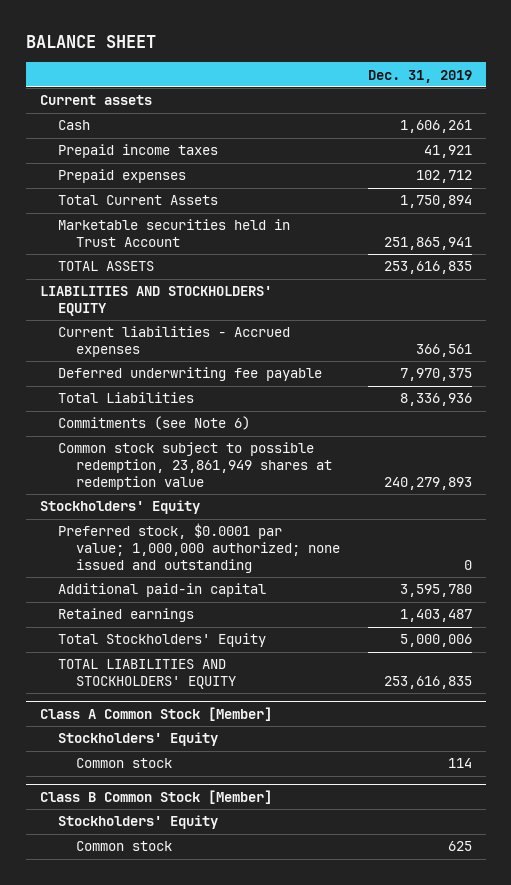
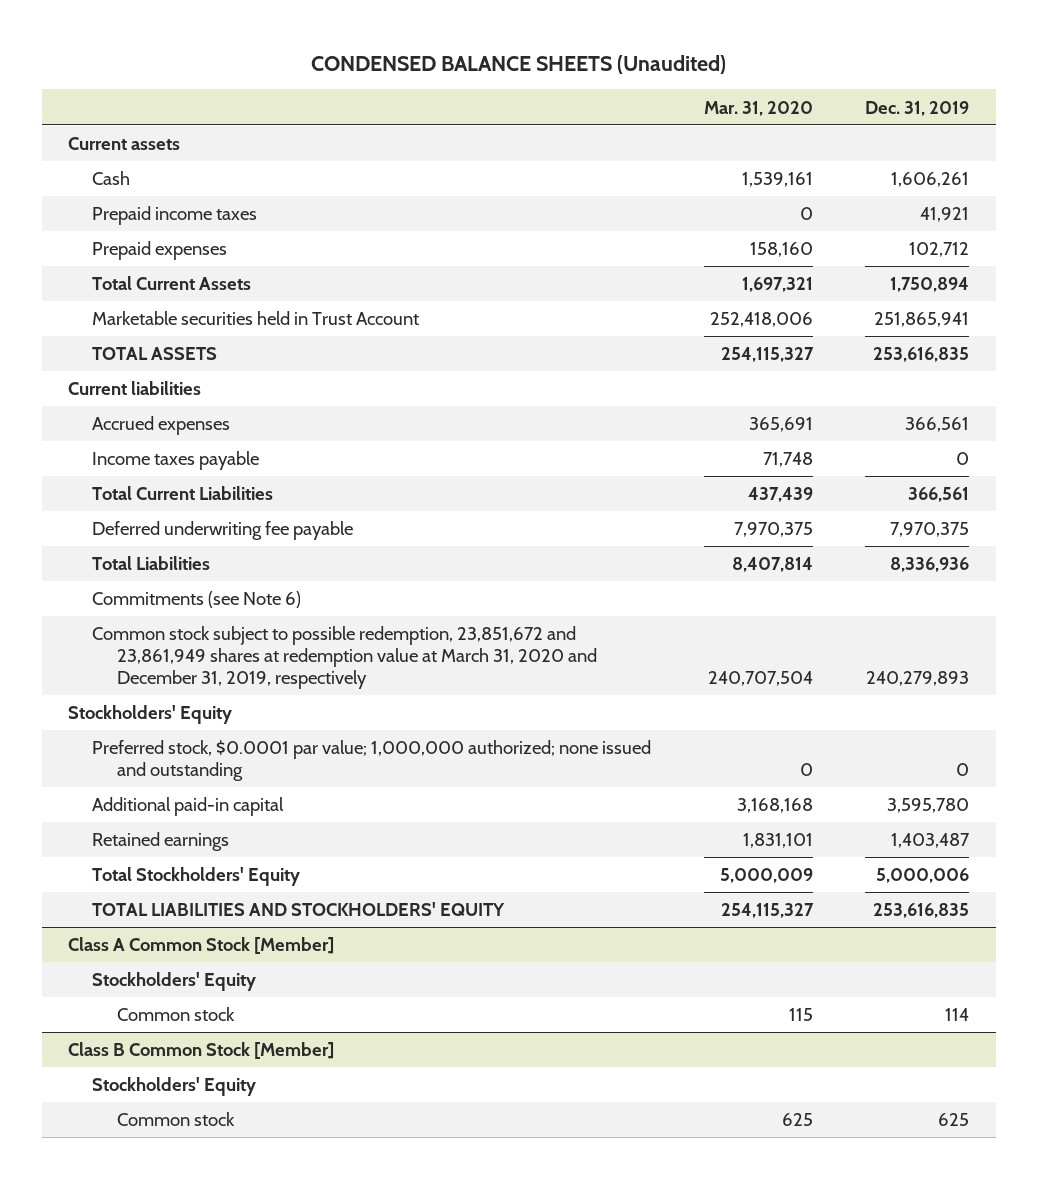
[25,34,156,48] BALANCE SHEET -> [310,54,726,74] CONDENSED BALANCE SHEETS (Unaudited)
none -> [703,100,813,116] Mar. 31, 2020
[39,286,272,317] LIABILITIES AND STOCKHOLDERS' EQUITY -> none
none -> [67,381,201,396] Current liabilities
[57,326,290,358] Current liabilities - Accrued expenses -> [92,416,231,436] Accrued expenses
none -> [92,451,260,471] Income taxes payable
none -> [92,486,274,501] Total Current Liabilities
[57,442,332,490] Common stock subject to possible redemption, 23,861,949 shares at redemption value -> [92,626,597,689] Common stock subject to possible redemption, 23,851,672 and 23,861,949 shares at redemption value at March 31, 2020 and December 31, 2019, respectively

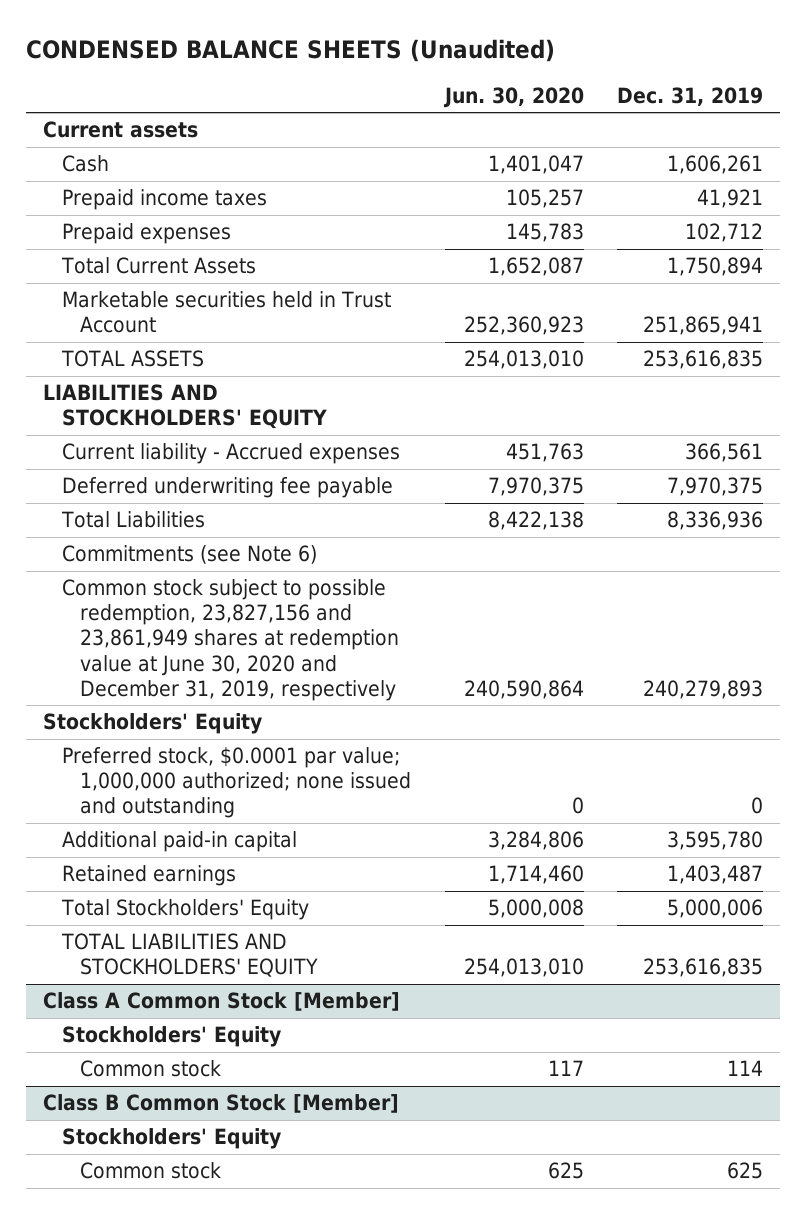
[703,100,813,116] Mar. 31, 2020 -> none
none -> [442,86,584,108] Jun. 30, 2020
[67,381,201,396] Current liabilities -> none
[92,451,260,471] Income taxes payable -> none
[92,486,274,501] Total Current Liabilities -> none
none -> [42,384,327,430] LIABILITIES AND STOCKHOLDERS' EQUITY
[92,416,231,436] Accrued expenses -> [61,443,400,465] Current liability - Accrued expenses
[92,626,597,689] Common stock subject to possible redemption, 23,851,672 and 23,861,949 shares at redemption value at March 31, 2020 and December 31, 2019, respectively -> [61,579,400,701] Common stock subject to possible redemption, 23,827,156 and 23,861,949 shares at redemption value at June 30, 2020 and December 31, 2019, respectively

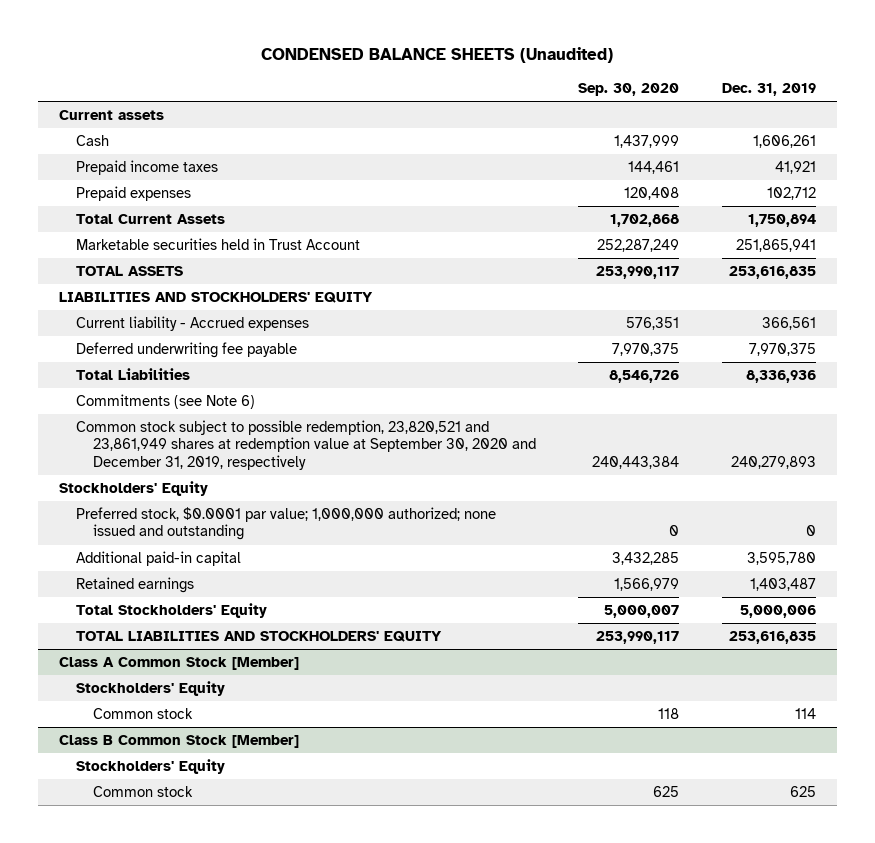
[442,86,584,108] Jun. 30, 2020 -> none
none -> [578,83,680,97] Sep. 30, 2020
[61,579,400,701] Common stock subject to possible redemption, 23,827,156 and 23,861,949 shares at redemption value at June 30, 2020 and December 31, 2019, respectively -> [76,420,537,470] Common stock subject to possible redemption, 23,820,521 and 23,861,949 shares at redemption value at September 30, 2020 and December 31, 2019, respectively

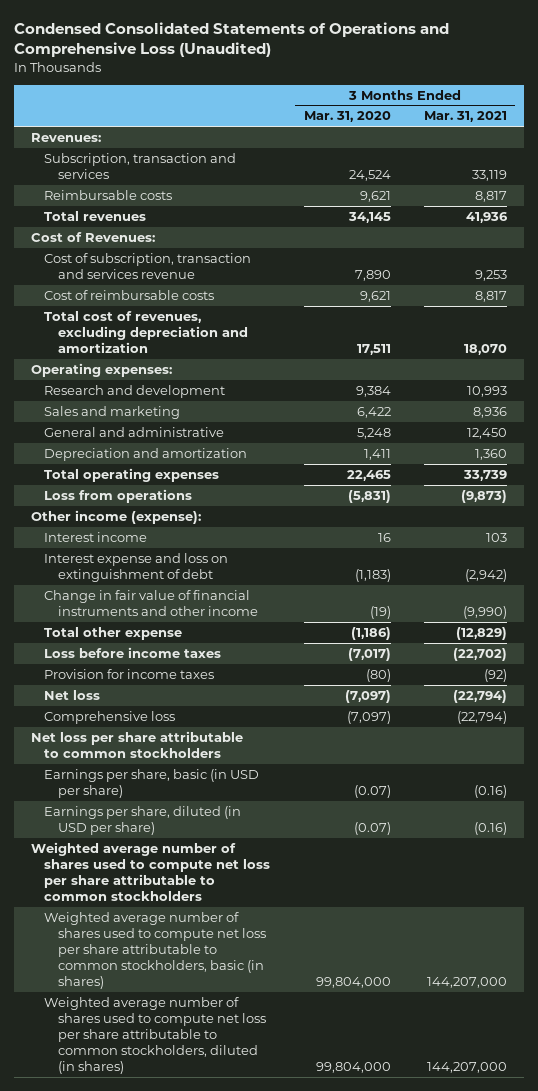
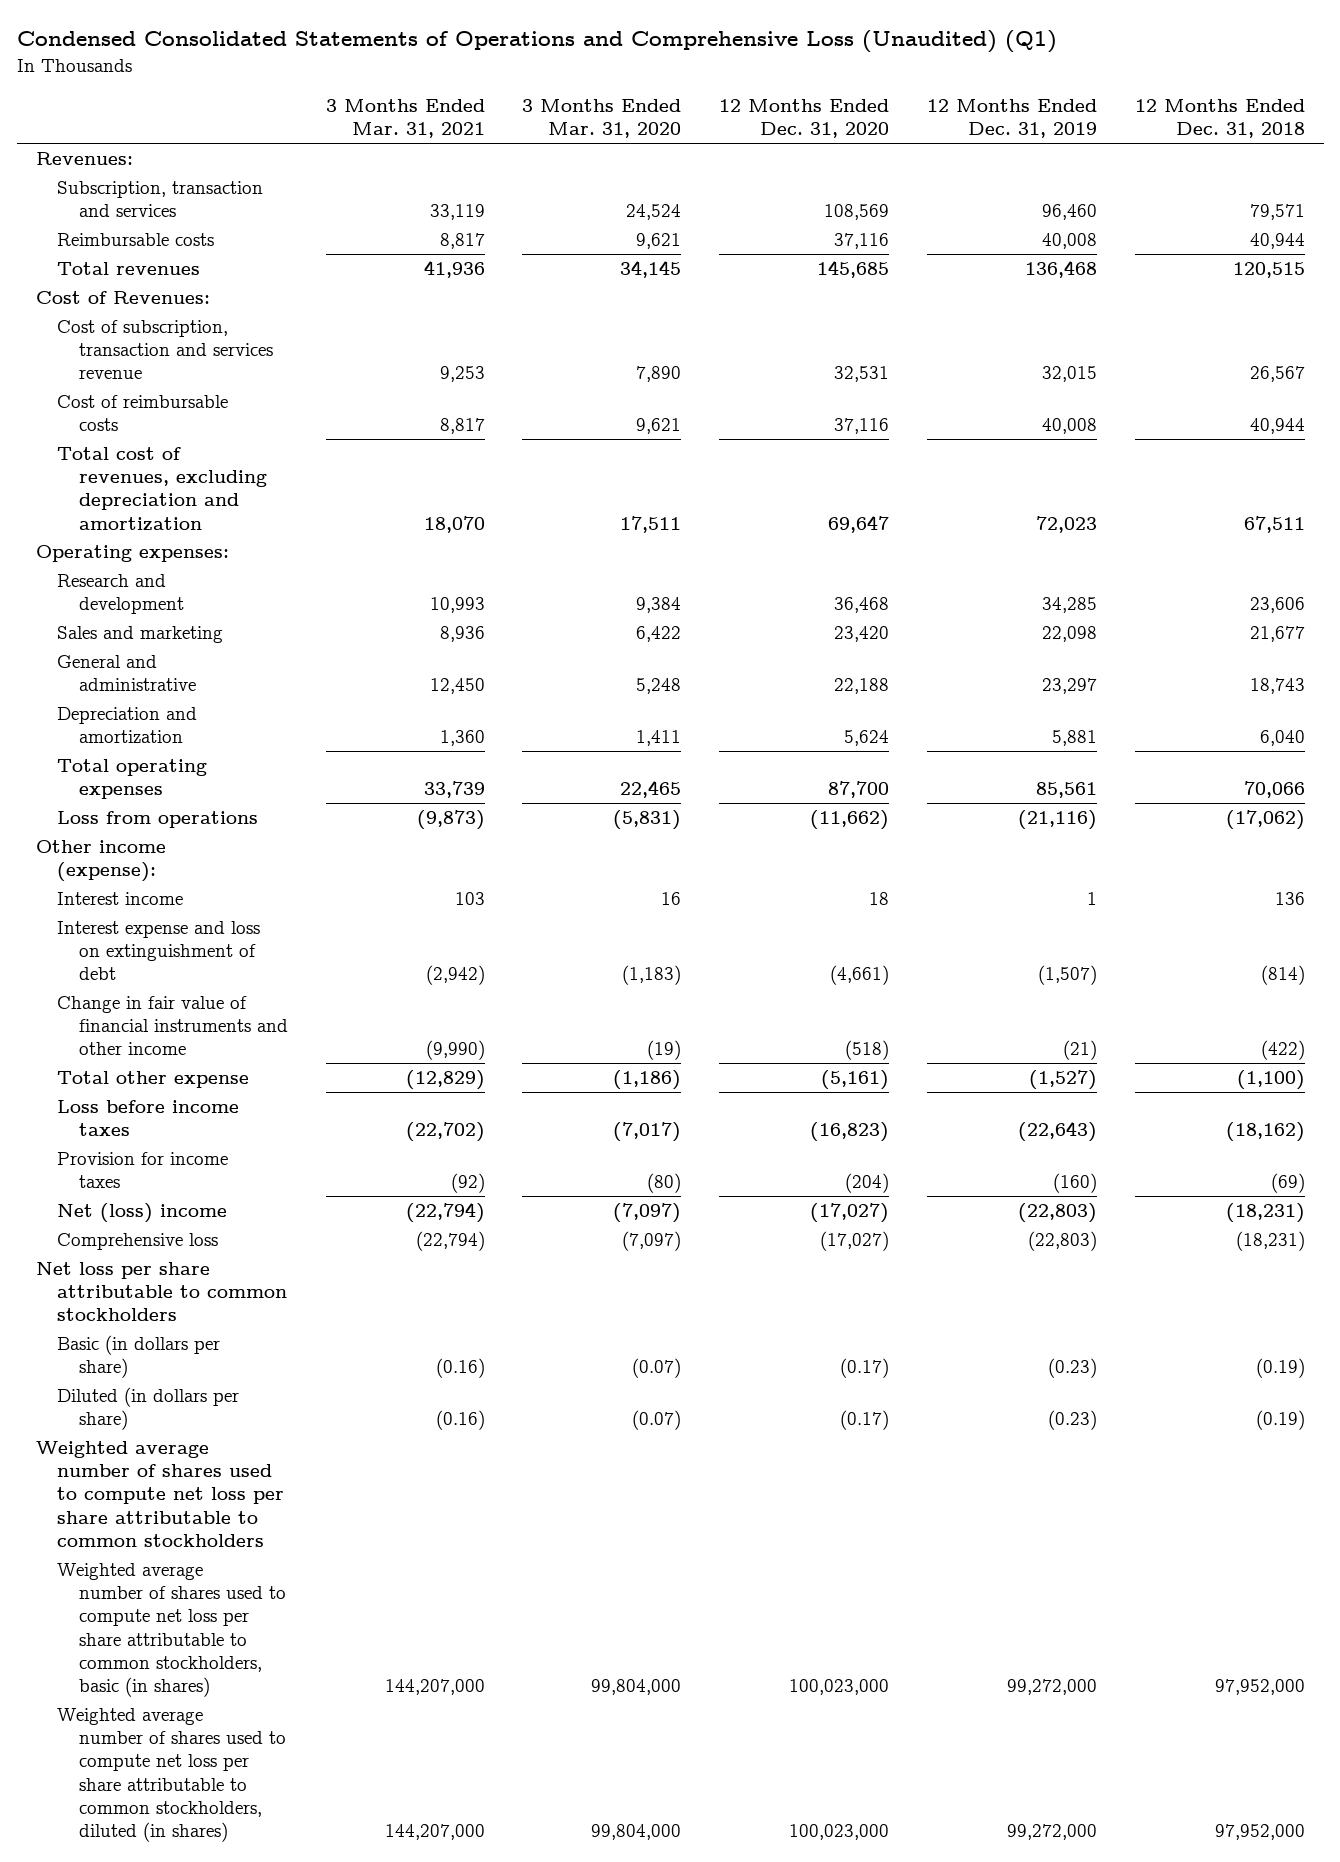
[14,22,450,58] Condensed Consolidated Statements of Operations and Comprehensive Loss (Unaudited) -> [16,30,1057,54] Condensed Consolidated Statements of Operations and Comprehensive Loss (Unaudited) (Q1)
none -> [719,99,890,139] 12 Months Ended Dec. 31, 2020
none -> [927,99,1098,139] 12 Months Ended Dec. 31, 2019
none -> [1134,99,1305,139] 12 Months Ended Dec. 31, 2018
[44,689,101,700] Net loss -> [57,1202,228,1223] Net (loss) income
[44,768,260,798] Earnings per share, basic (in USD per share) -> [57,1334,221,1379] Basic (in dollars per share)
[44,805,242,835] Earnings per share, diluted (in USD per share) -> [57,1386,240,1431] Diluted (in dollars per share)

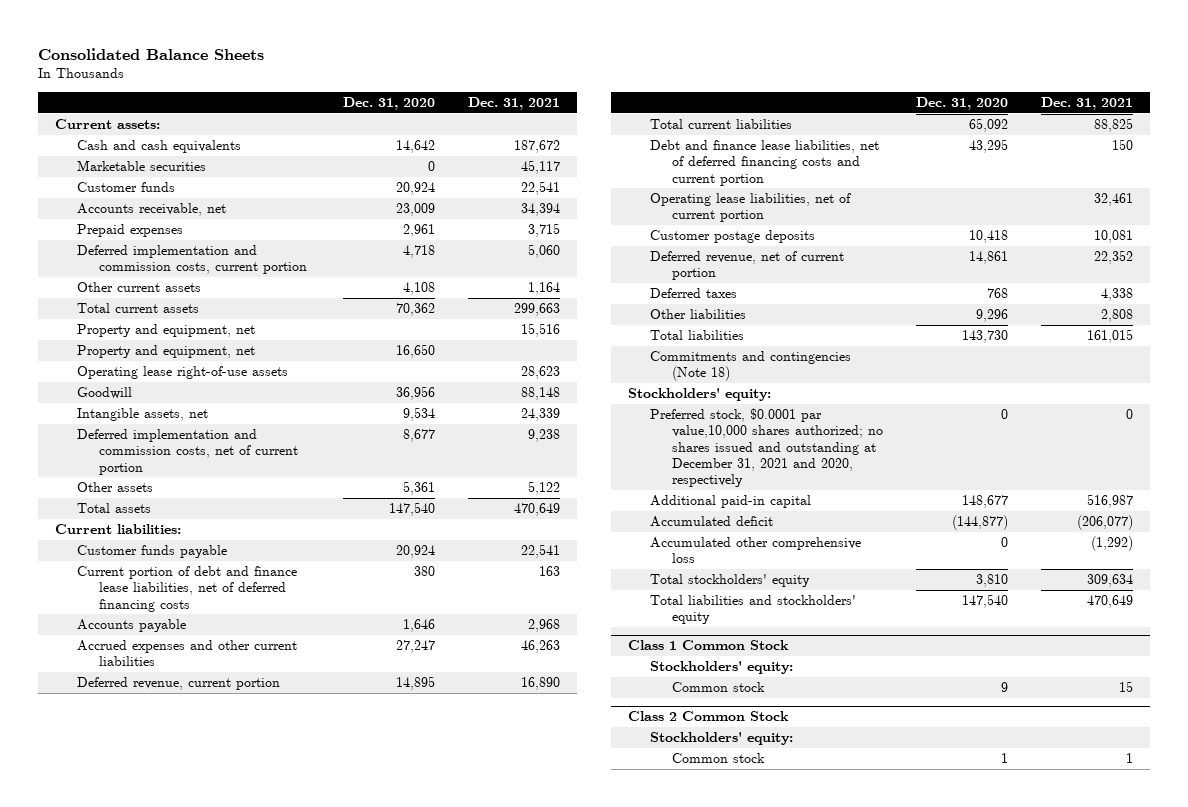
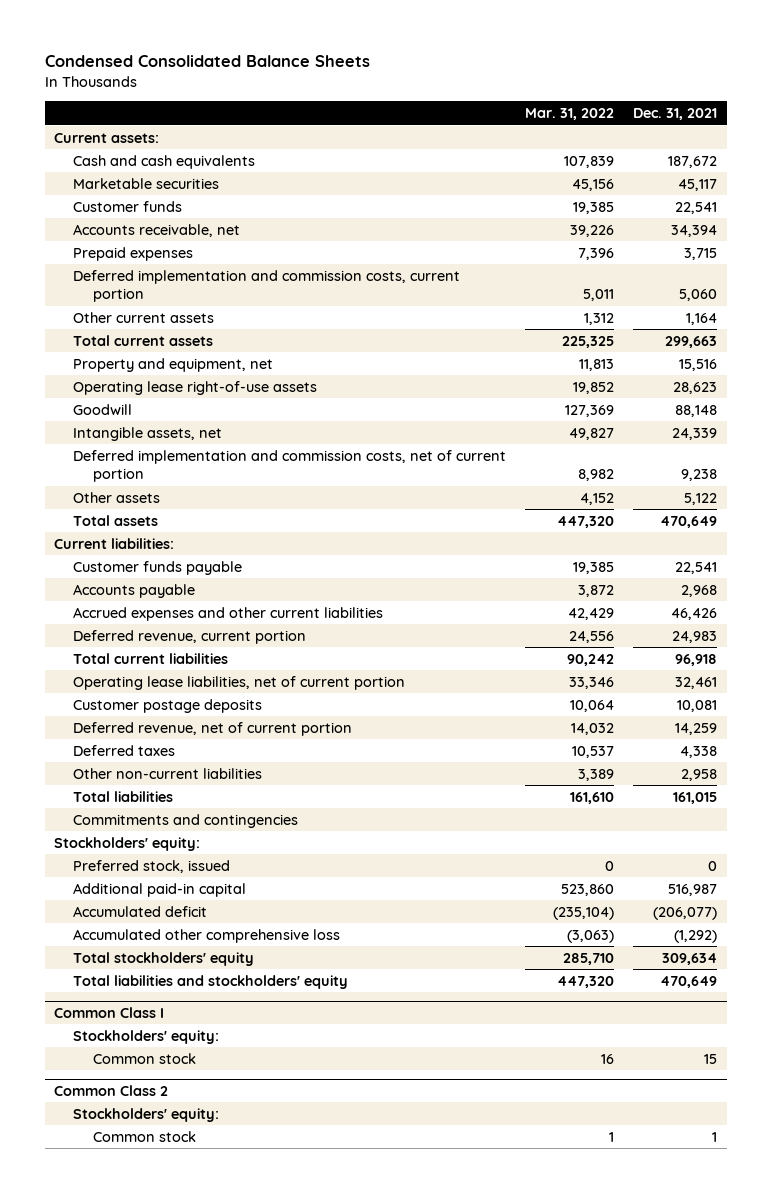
[38,47,265,60] Consolidated Balance Sheets -> [44,55,370,68] Condensed Consolidated Balance Sheets
[342,97,435,111] Dec. 31, 2020 -> none
none -> [525,108,615,121] Mar. 31, 2022
[76,345,255,359] Property and equipment, net -> none
[76,566,297,612] Current portion of debt and finance lease liabilities, net of deferred financing costs -> none
[649,140,879,186] Debt and finance lease liabilities, net of deferred financing costs and current portion -> none
[521,640,561,654] 46,263 -> [671,607,718,620] 46,426
[521,677,561,691] 16,890 -> [672,630,718,643] 24,983
[1094,118,1134,133] 88,825 -> [675,653,718,666] 96,918
[1094,250,1134,265] 22,352 -> [675,722,718,735] 14,259
[649,309,746,320] Other liabilities -> [73,767,263,779] Other non-current liabilities
[1101,309,1134,323] 2,808 -> [681,768,718,781] 2,958
[649,351,851,382] Commitments and contingencies (Note 18) -> [73,813,299,828] Commitments and contingencies
[649,408,883,487] Preferred stock, $0.0001 par value,10,000 shares authorized; no shares issued and outstanding at December 31, 2021 and 2020, respectively -> [73,859,231,873] Preferred stock, issued
[628,640,790,651] Class 1 Common Stock -> [54,1006,165,1018] Common Class I
[628,711,790,722] Class 2 Common Stock -> [54,1084,169,1096] Common Class 2

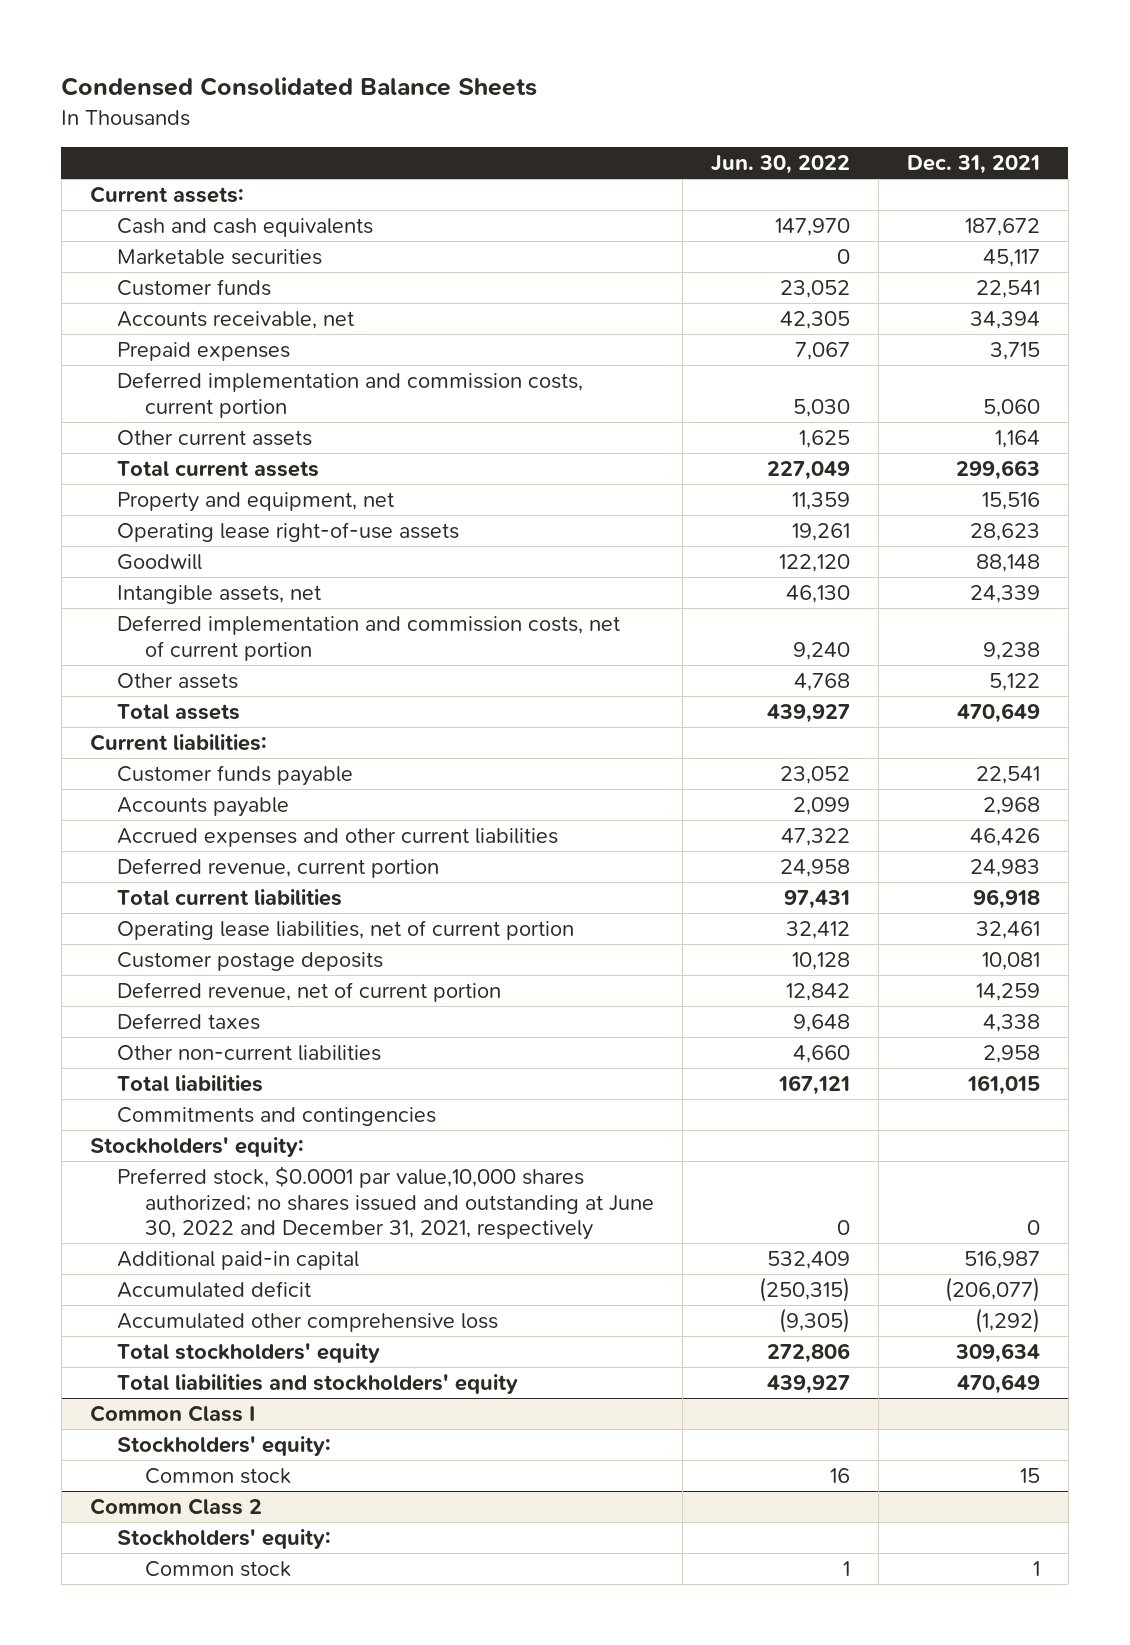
[525,108,615,121] Mar. 31, 2022 -> none
none -> [710,154,850,174] Jun. 30, 2022
[73,859,231,873] Preferred stock, issued -> [117,1166,655,1240] Preferred stock, $0.0001 par value,10,000 shares authorized; no shares issued and outstanding at June 30, 2022 and December 31, 2021, respectively

